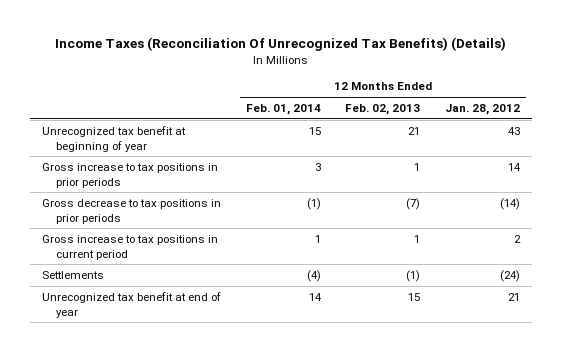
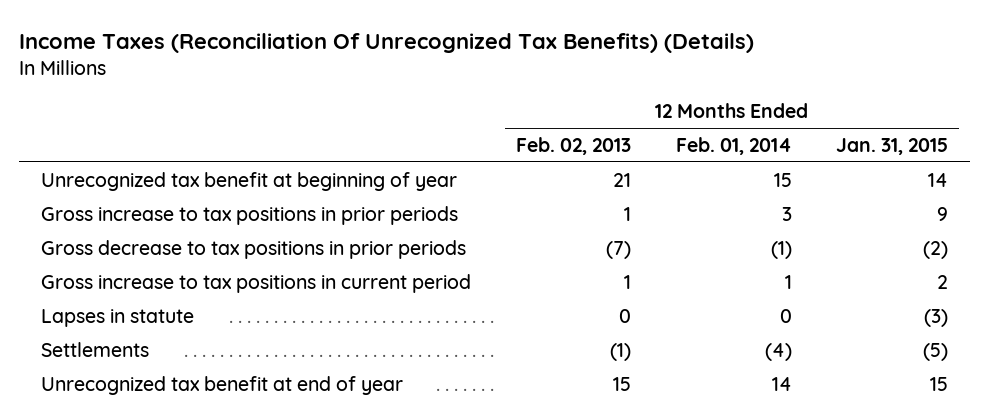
[444,104,520,116] Jan. 28, 2012 -> none
none -> [836,137,949,155] Jan. 31, 2015
none -> [41,308,195,327] Lapses in statute

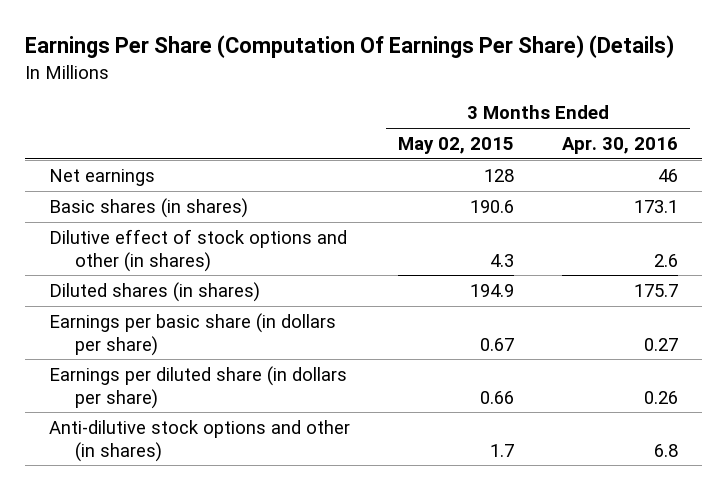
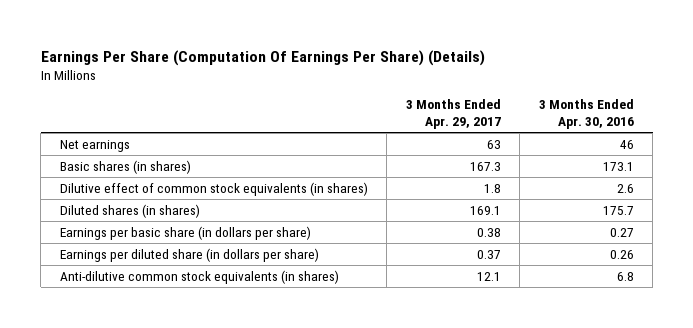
[397,137,514,155] May 02, 2015 -> none
none -> [405,99,501,129] 3 Months Ended Apr. 29, 2017
[48,229,347,272] Dilutive effect of stock options and other (in shares) -> [59,182,368,197] Dilutive effect of common stock equivalents (in shares)
[48,420,350,462] Anti-dilutive stock options and other (in shares) -> [59,270,339,285] Anti-dilutive common stock equivalents (in shares)

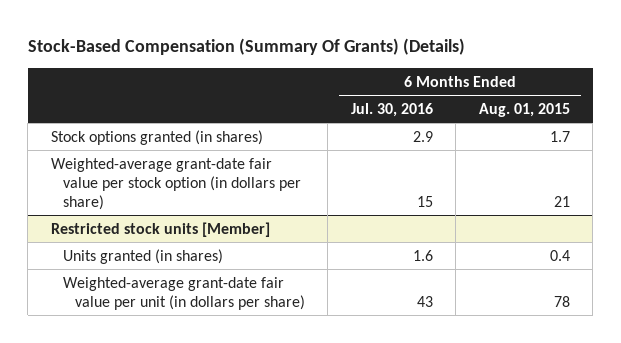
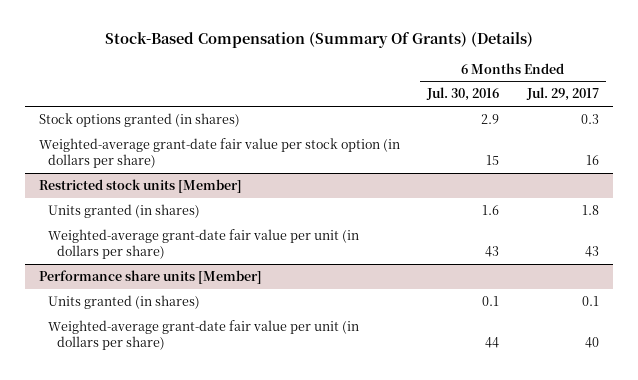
[478,102,570,117] Aug. 01, 2015 -> none
none -> [526,87,600,102] Jul. 29, 2017
none -> [38,269,262,284] Performance share units [Member]
none -> [48,294,201,309] Units granted (in shares)
none -> [48,319,360,351] Weighted-average grant-date fair value per unit (in dollars per share)

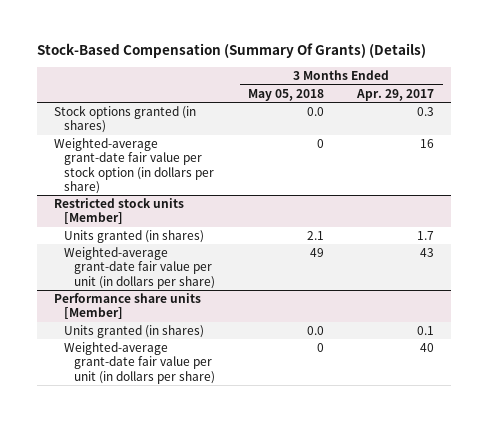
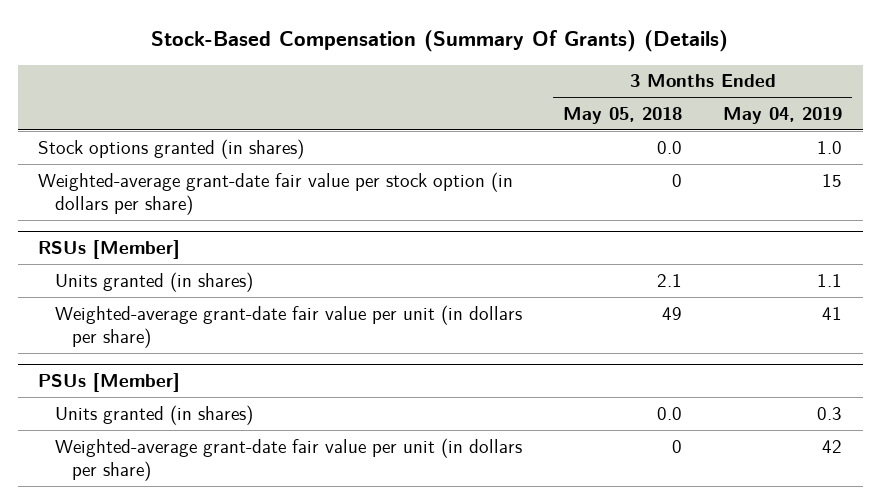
[356,88,435,101] Apr. 29, 2017 -> none
none -> [723,106,843,124] May 04, 2019
[53,198,184,225] Restricted stock units [Member] -> [38,240,181,260] RSUs [Member]
[53,293,201,320] Performance share units [Member] -> [38,373,181,393] PSUs [Member]

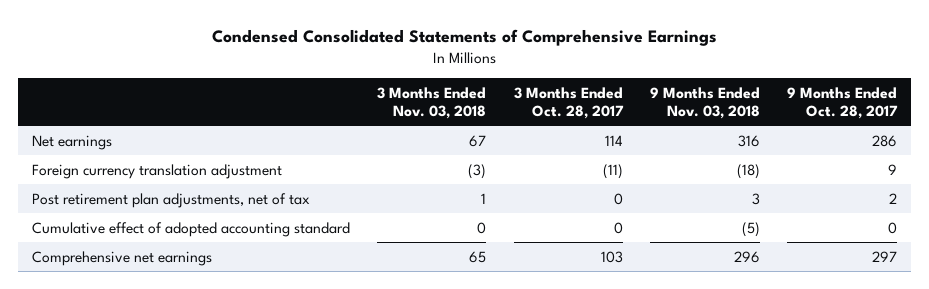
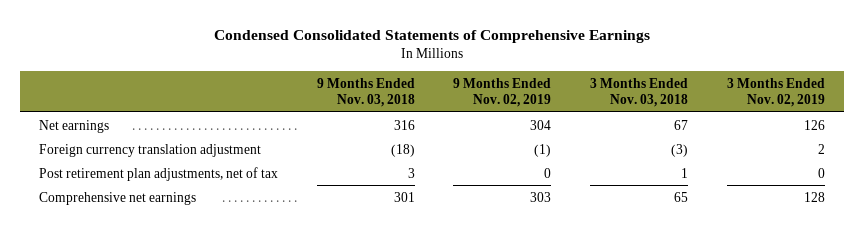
[513,86,624,119] 3 Months Ended Oct. 28, 2017 -> none
[787,86,899,119] 9 Months Ended Oct. 28, 2017 -> none
none -> [453,77,552,107] 9 Months Ended Nov. 02, 2019
none -> [726,77,825,107] 3 Months Ended Nov. 02, 2019
[31,221,350,237] Cumulative effect of adopted accounting standard -> none
[733,250,760,263] 296 -> [393,191,415,202] 301

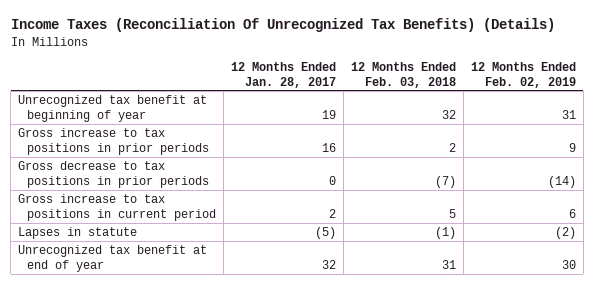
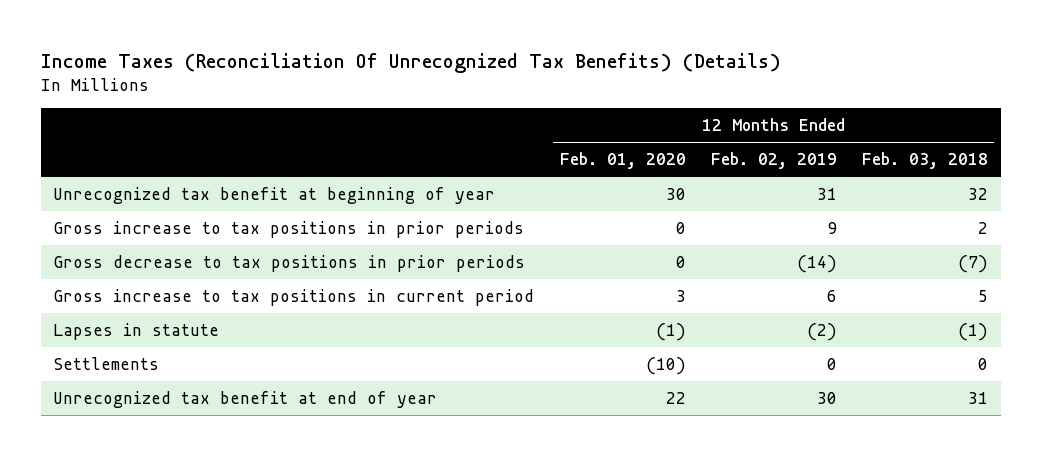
[230,61,336,88] 12 Months Ended Jan. 28, 2017 -> none
none -> [559,152,686,170] Feb. 01, 2020
none -> [53,356,160,370] Settlements

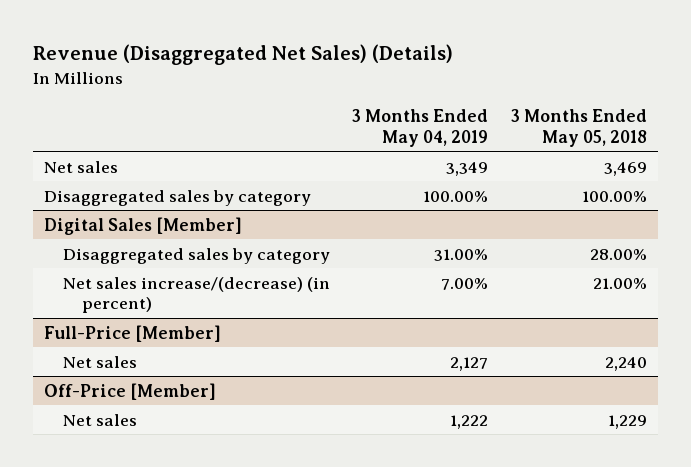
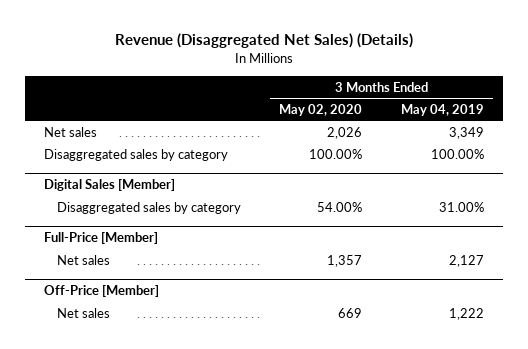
[510,108,647,147] 3 Months Ended May 05, 2018 -> none
none -> [279,103,363,116] May 02, 2020
[62,276,330,314] Net sales increase/(decrease) (in percent) -> none

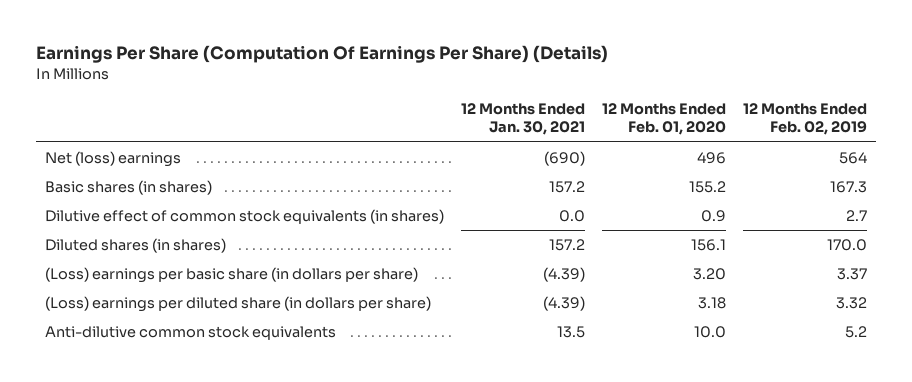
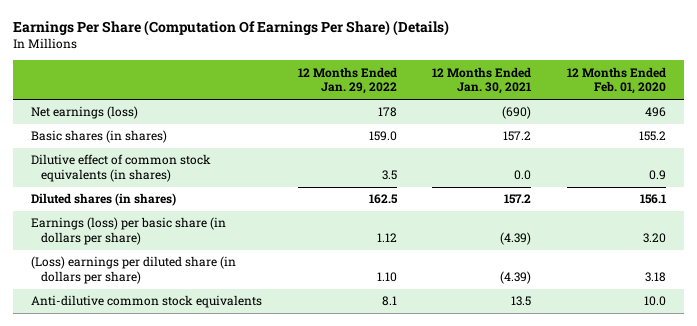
[743,102,868,136] 12 Months Ended Feb. 02, 2019 -> none
none -> [297,66,397,95] 12 Months Ended Jan. 29, 2022
[44,151,181,168] Net (loss) earnings -> [31,106,139,120] Net earnings (loss)
[44,267,418,284] (Loss) earnings per basic share (in dollars per share) -> [31,217,227,246] Earnings (loss) per basic share (in dollars per share)

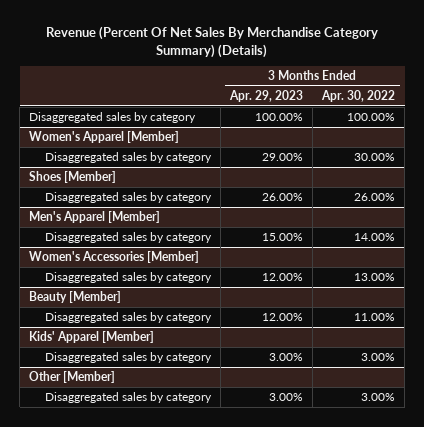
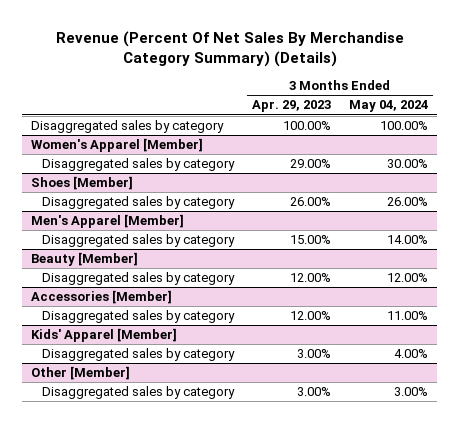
[320,89,395,102] Apr. 30, 2022 -> none
none -> [349,100,429,113] May 04, 2024
[29,250,200,263] Women's Accessories [Member] -> none
[44,271,212,283] Disaggregated sales by category -> none
none -> [31,290,173,305] Accessories [Member]
none -> [41,310,235,324] Disaggregated sales by category

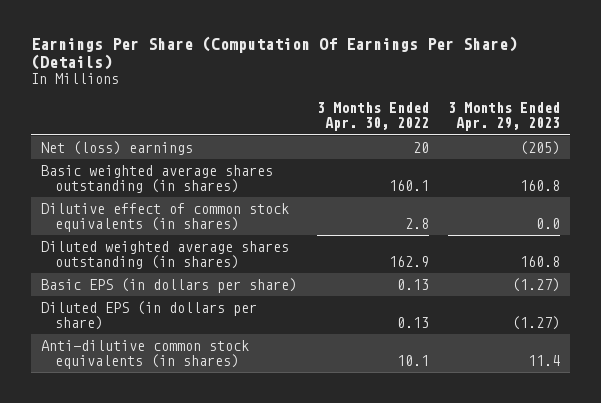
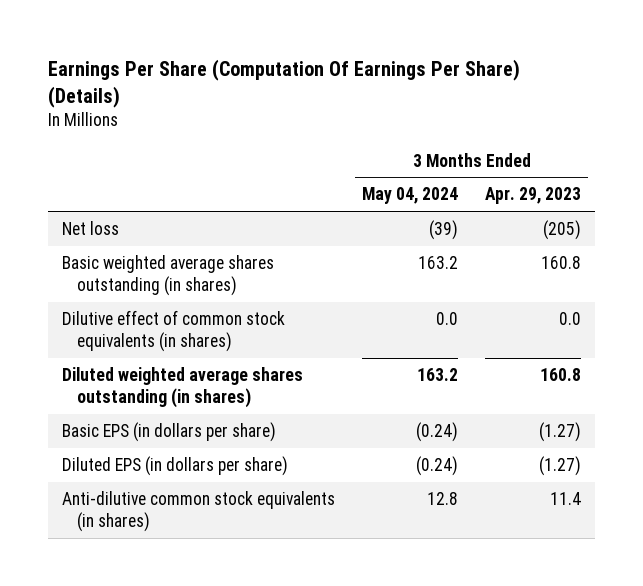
[316,102,429,132] 3 Months Ended Apr. 30, 2022 -> none
none -> [362,187,459,205] May 04, 2024
[41,141,194,156] Net (loss) earnings -> [61,220,119,235] Net loss

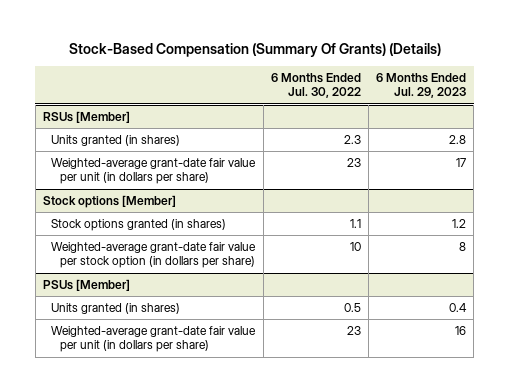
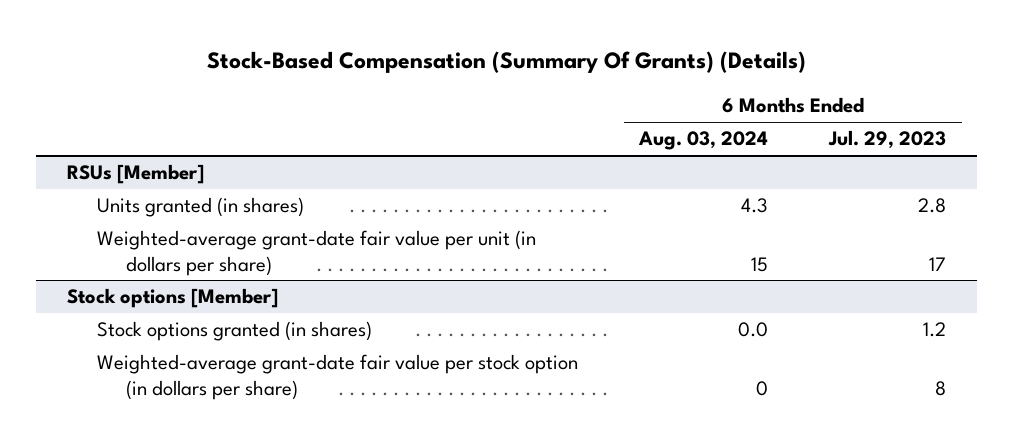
[270,72,361,99] 6 Months Ended Jul. 30, 2022 -> none
none -> [637,131,768,151] Aug. 03, 2024
[42,279,130,292] PSUs [Member] -> none
[51,303,181,315] Units granted (in shares) -> none
[51,326,257,353] Weighted-average grant-date fair value per unit (in dollars per share) -> none

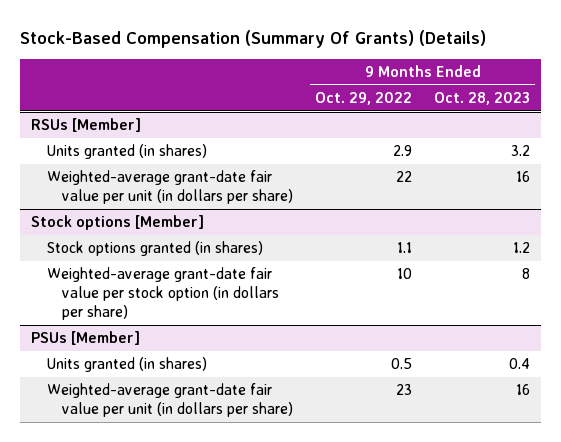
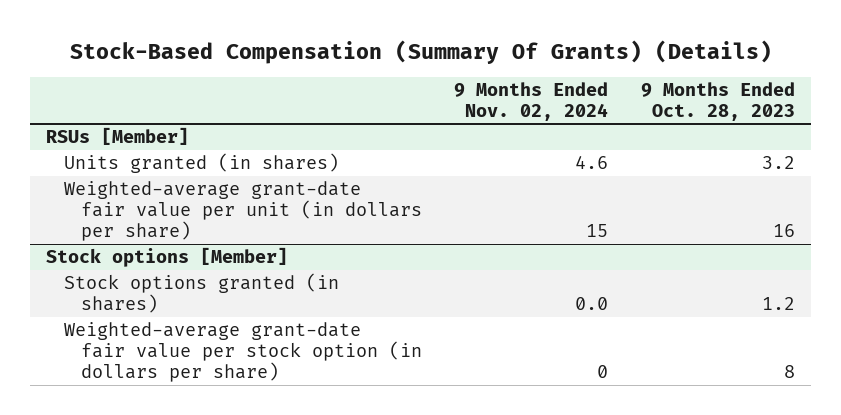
[315,91,413,105] Oct. 29, 2022 -> none
none -> [454,81,609,121] 9 Months Ended Nov. 02, 2024
[30,331,140,346] PSUs [Member] -> none
[46,357,207,373] Units granted (in shares) -> none
[46,383,294,418] Weighted-average grant-date fair value per unit (in dollars per share) -> none

